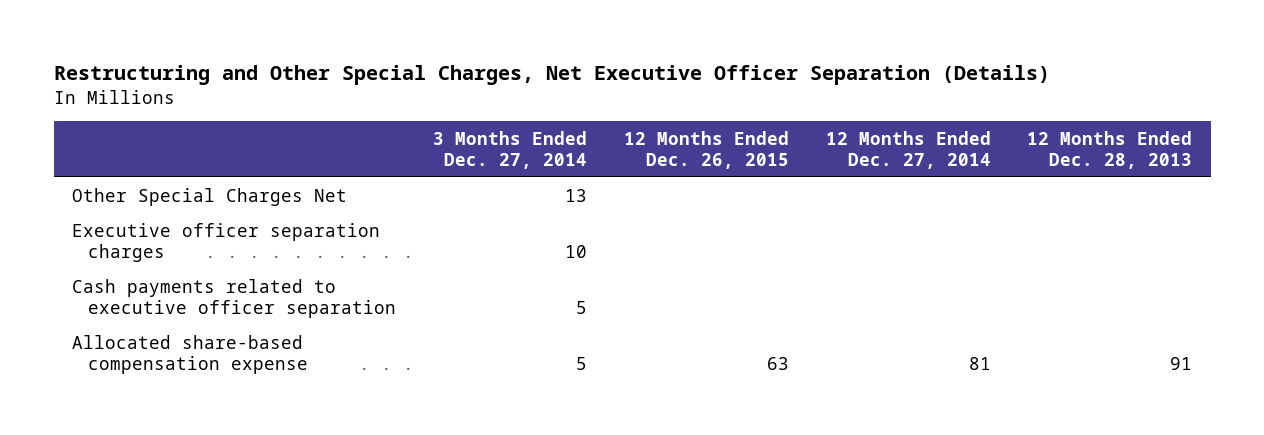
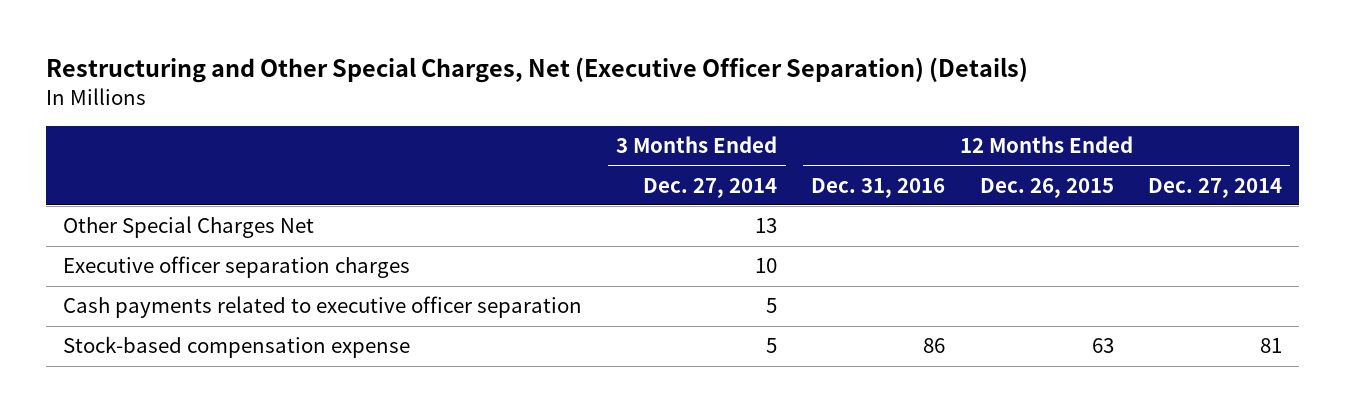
[53,65,1050,86] Restructuring and Other Special Charges, Net Executive Officer Separation (Details) -> [45,57,1028,84] Restructuring and Other Special Charges, Net (Executive Officer Separation) (Details)
[1027,130,1193,169] 12 Months Ended Dec. 28, 2013 -> none
none -> [811,177,946,198] Dec. 31, 2016
[72,334,309,374] Allocated share-based compensation expense -> [62,336,410,359] Stock-based compensation expense

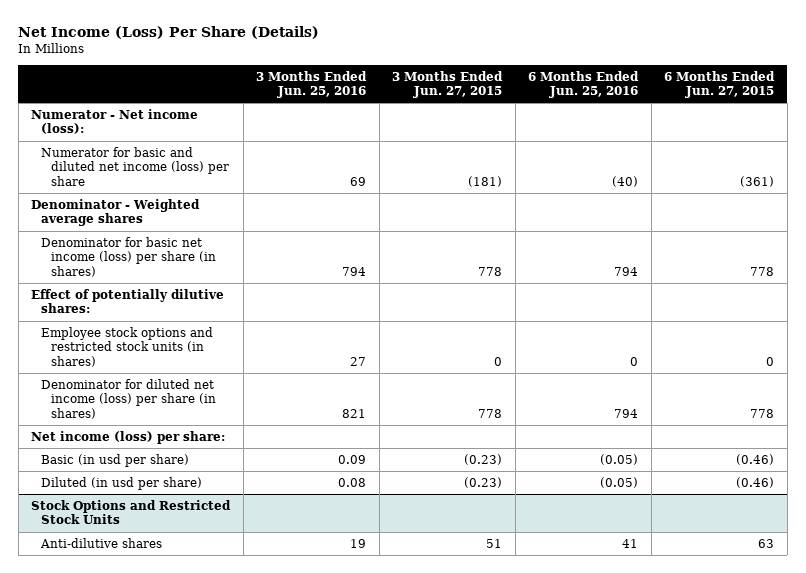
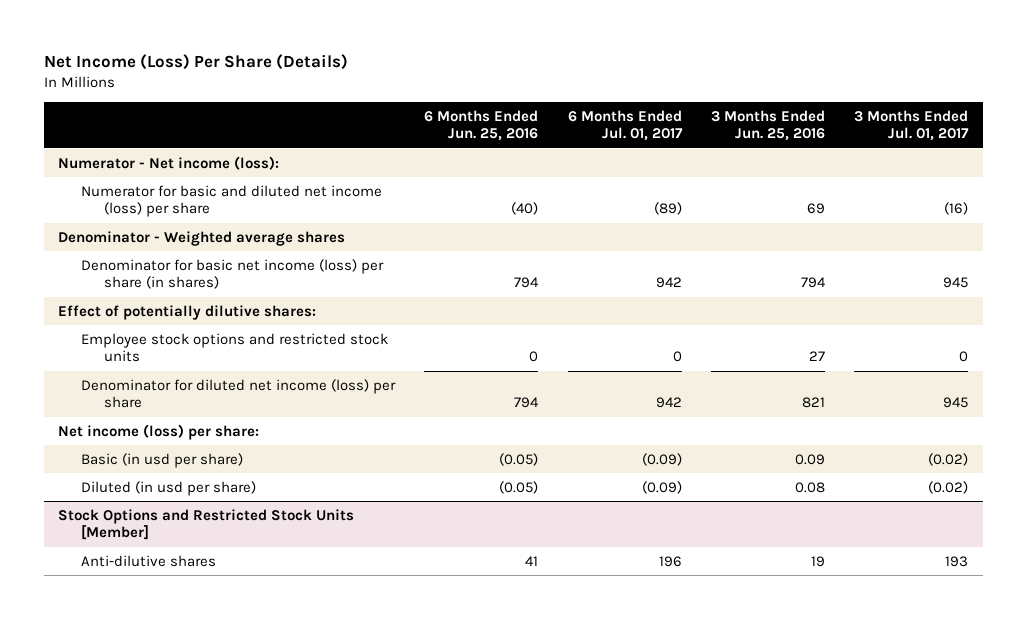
[392,70,504,98] 3 Months Ended Jun. 27, 2015 -> none
[664,70,776,98] 6 Months Ended Jun. 27, 2015 -> none
none -> [567,109,683,142] 6 Months Ended Jul. 01, 2017
none -> [854,109,970,142] 3 Months Ended Jul. 01, 2017
[41,326,214,367] Employee stock options and restricted stock units (in shares) -> [81,332,389,363] Employee stock options and restricted stock units
[41,378,217,419] Denominator for diluted net income (loss) per share (in shares) -> [81,378,397,409] Denominator for diluted net income (loss) per share
[31,499,232,525] Stock Options and Restricted Stock Units -> [58,508,355,541] Stock Options and Restricted Stock Units [Member]

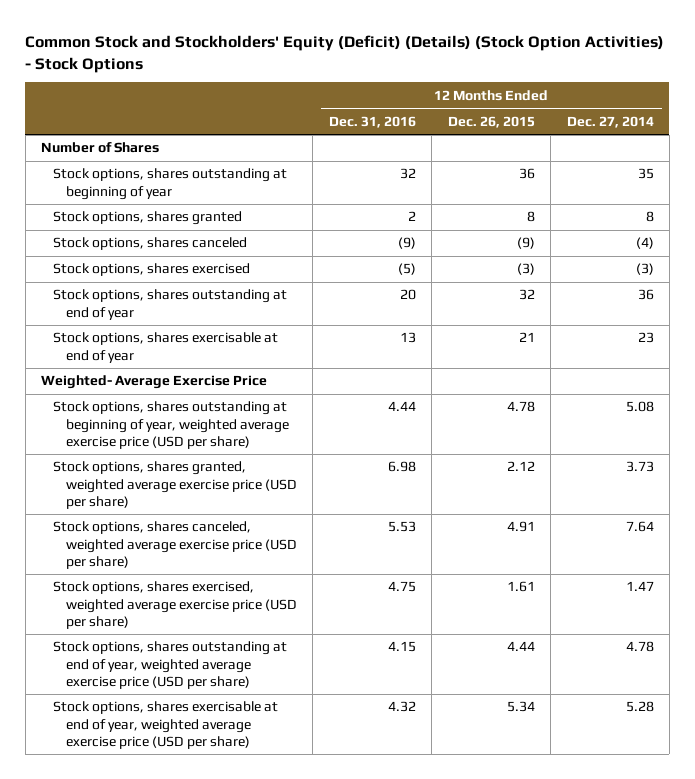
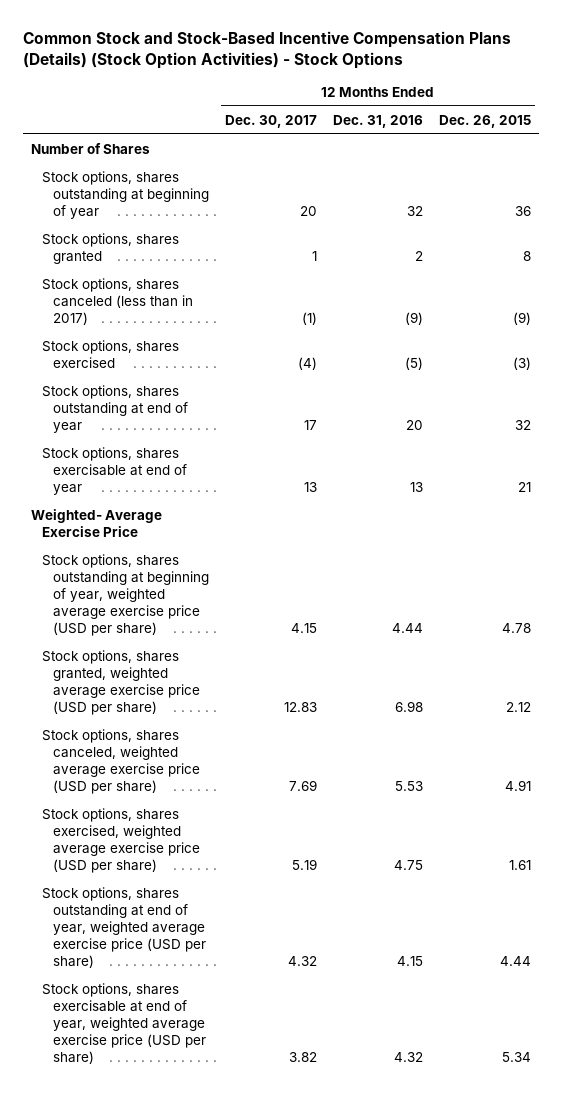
[25,34,665,73] Common Stock and Stockholders' Equity (Deficit) (Details) (Stock Option Activities) - Stock Options -> [22,30,511,69] Common Stock and Stock-Based Incentive Compensation Plans (Details) (Stock Option Activities) - Stock Options
[566,115,654,128] Dec. 27, 2014 -> none
none -> [224,114,317,128] Dec. 30, 2017
[53,237,248,251] Stock options, shares canceled -> [41,277,193,325] Stock options, shares canceled (less than in 2017)

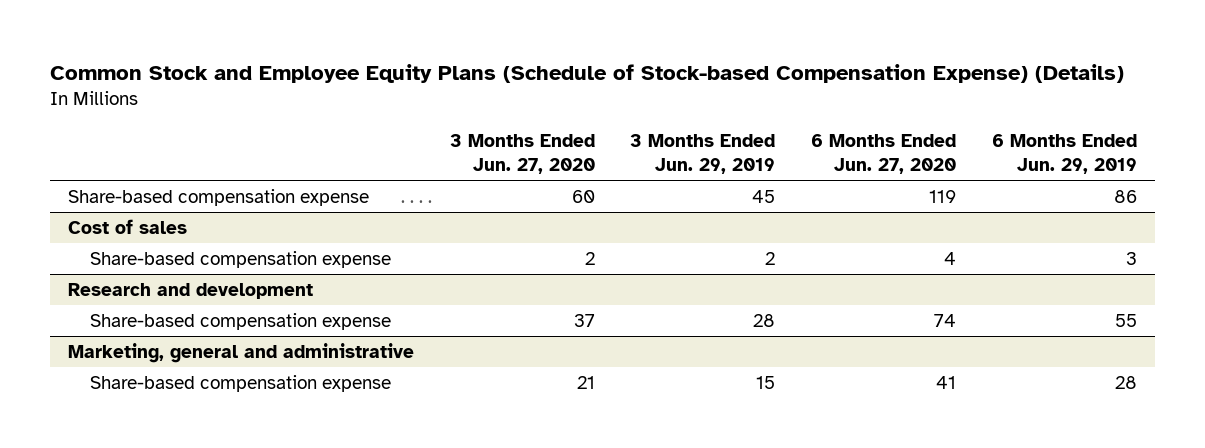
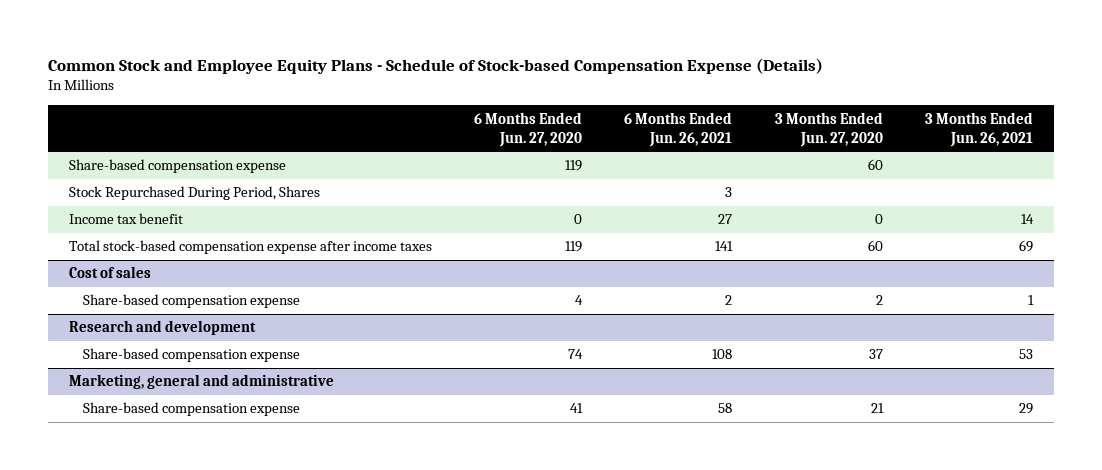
[50,63,1125,83] Common Stock and Employee Equity Plans (Schedule of Stock-based Compensation Expense) (Details) -> [47,57,823,74] Common Stock and Employee Equity Plans - Schedule of Stock-based Compensation Expense (Details)
[630,133,776,175] 3 Months Ended Jun. 29, 2019 -> none
[991,133,1137,175] 6 Months Ended Jun. 29, 2019 -> none
none -> [624,111,733,147] 6 Months Ended Jun. 26, 2021
none -> [924,111,1033,147] 3 Months Ended Jun. 26, 2021
none -> [68,186,320,201] Stock Repurchased During Period, Shares
none -> [68,213,183,225] Income tax benefit
none -> [68,240,432,255] Total stock-based compensation expense after income taxes

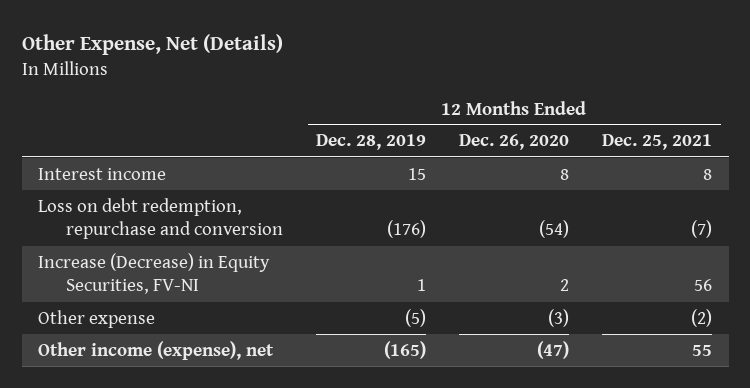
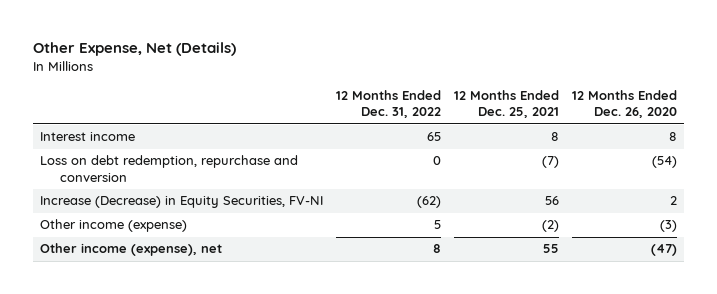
[315,134,426,151] Dec. 28, 2019 -> none
none -> [335,89,441,119] 12 Months Ended Dec. 31, 2022
[38,309,156,328] Other expense -> [39,219,187,233] Other income (expense)

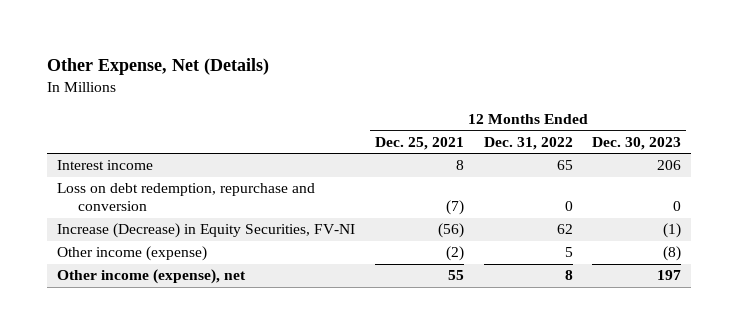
[572,89,678,119] 12 Months Ended Dec. 26, 2020 -> none
none -> [592,136,682,150] Dec. 30, 2023
[416,196,441,209] (62) -> [556,224,573,235] 62
[545,196,560,206] 56 -> [437,223,464,239] (56)

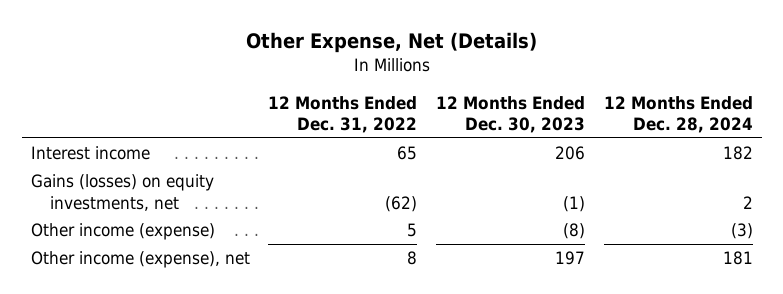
[374,136,464,150] Dec. 25, 2021 -> none
none -> [603,95,753,134] 12 Months Ended Dec. 28, 2024
[57,183,316,212] Loss on debt redemption, repurchase and conversion -> none
[57,223,356,239] Increase (Decrease) in Equity Securities, FV-NI -> none
none -> [30,174,214,211] Gains (losses) on equity investments, net

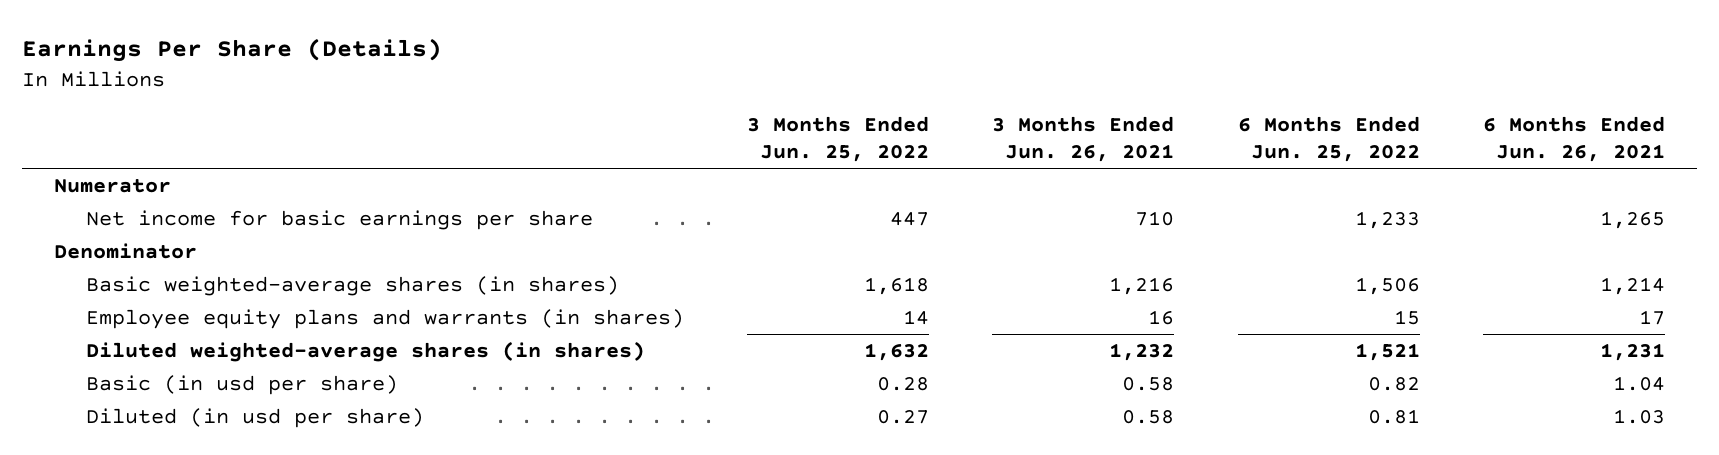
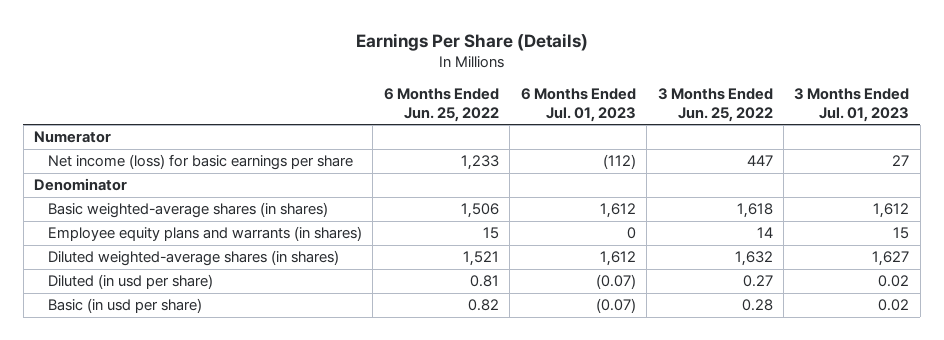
[992,115,1175,163] 3 Months Ended Jun. 26, 2021 -> none
[1483,115,1666,163] 6 Months Ended Jun. 26, 2021 -> none
none -> [520,88,636,122] 6 Months Ended Jul. 01, 2023
none -> [794,88,910,122] 3 Months Ended Jul. 01, 2023
[85,210,593,231] Net income for basic earnings per share -> [47,154,353,171] Net income (loss) for basic earnings per share
[85,375,398,396] Basic (in usd per share) -> [47,298,202,314] Basic (in usd per share)

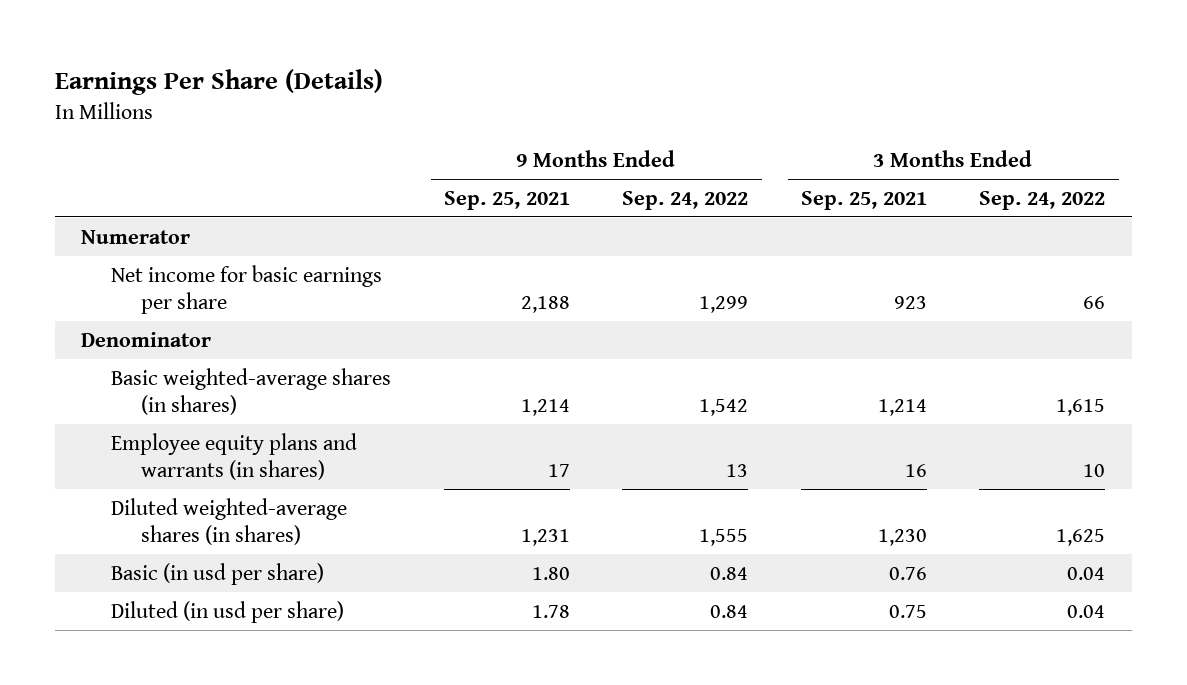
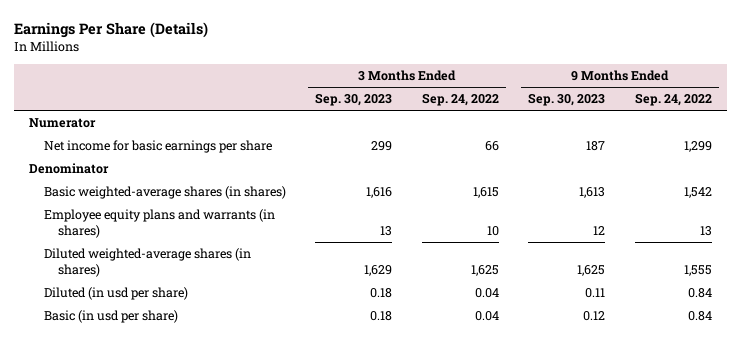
[443,190,570,210] Sep. 25, 2021 -> none
[800,190,927,210] Sep. 25, 2021 -> none
none -> [315,93,393,107] Sep. 30, 2023
none -> [528,93,606,107] Sep. 30, 2023
[111,562,325,585] Basic (in usd per share) -> [43,310,178,324] Basic (in usd per share)

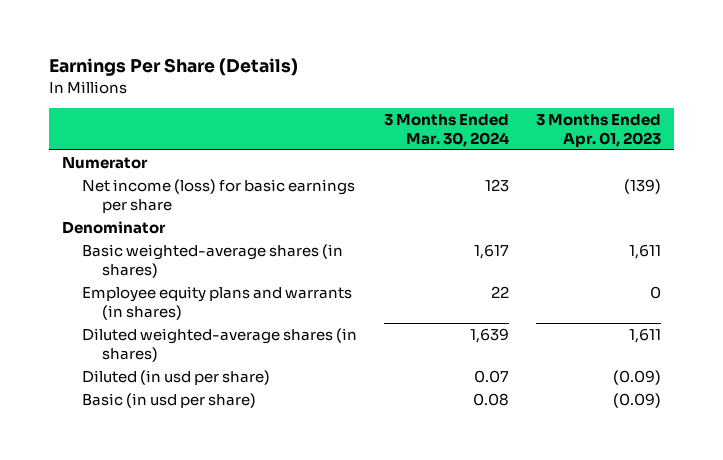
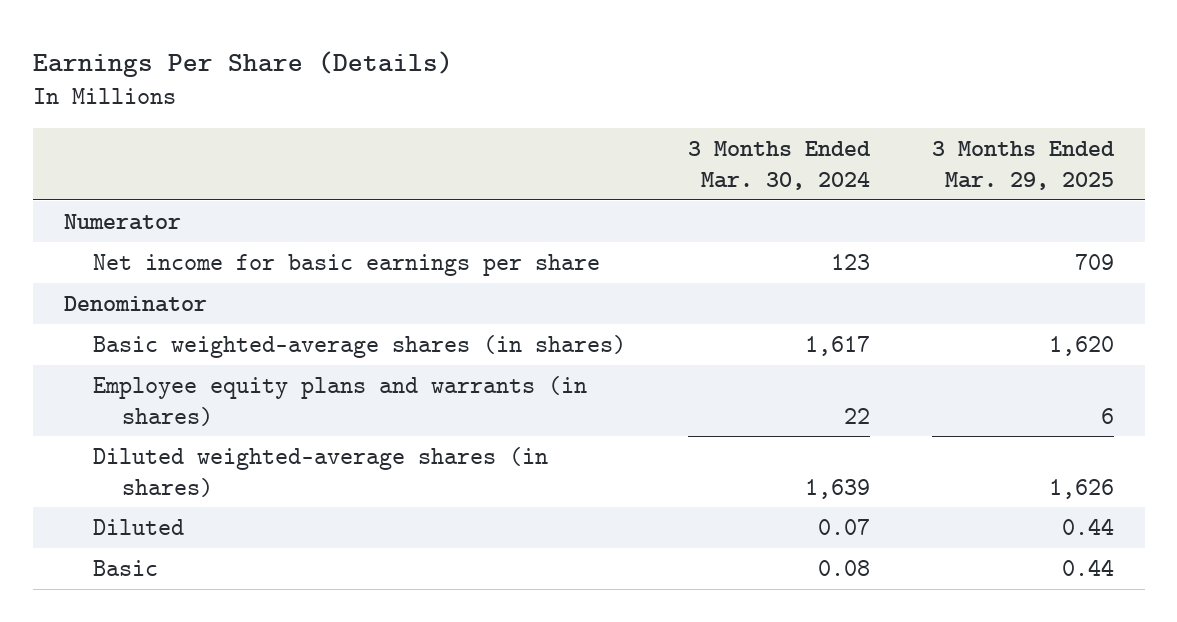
[535,113,661,147] 3 Months Ended Apr. 01, 2023 -> none
none -> [931,141,1115,190] 3 Months Ended Mar. 29, 2025
[82,178,356,214] Net income (loss) for basic earnings per share -> [92,253,600,276] Net income for basic earnings per share
[82,369,271,385] Diluted (in usd per share) -> [92,518,184,535] Diluted
[82,392,257,408] Basic (in usd per share) -> [92,559,158,576] Basic

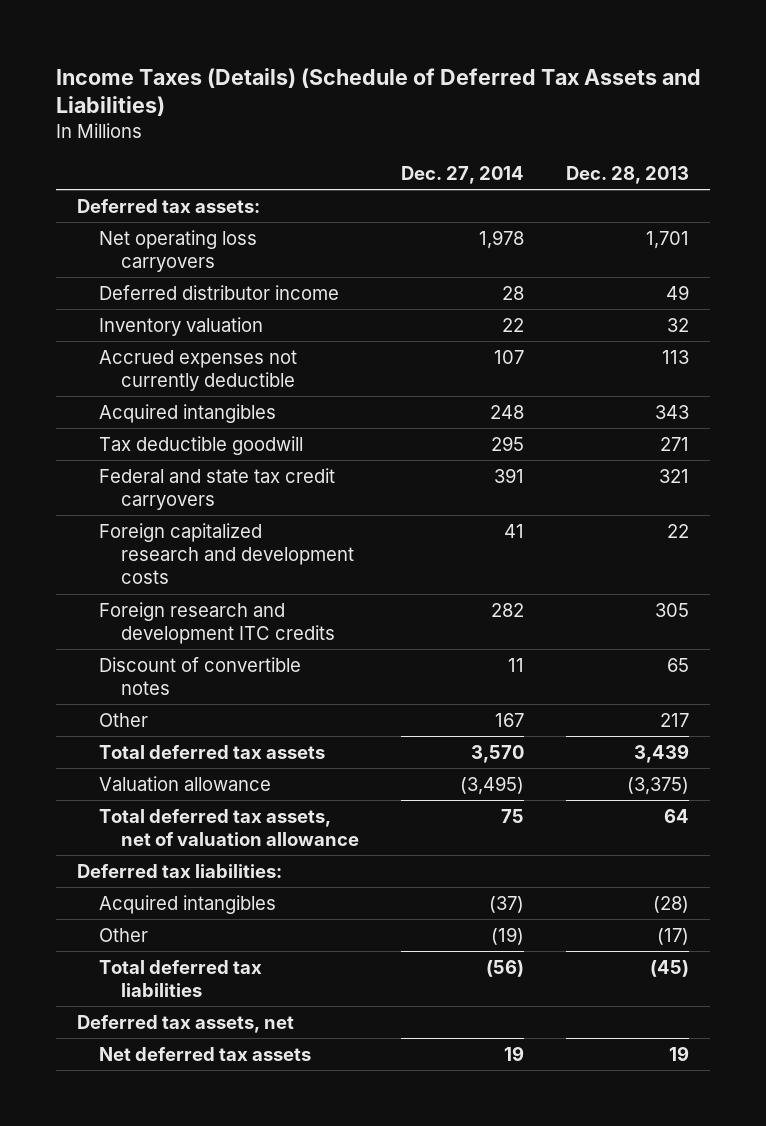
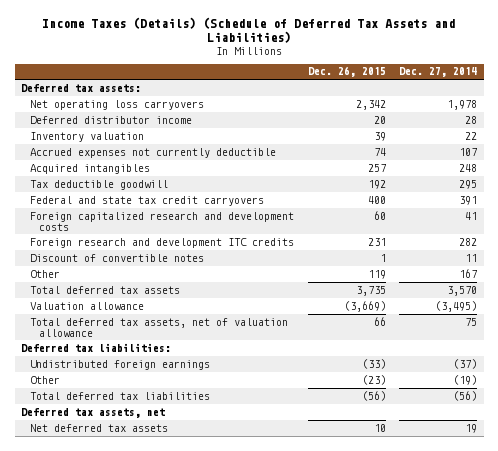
[565,165,689,184] Dec. 28, 2013 -> none
none -> [307,66,386,78] Dec. 26, 2015
[98,894,276,914] Acquired intangibles -> none
none -> [30,359,211,370] Undistributed foreign earnings

